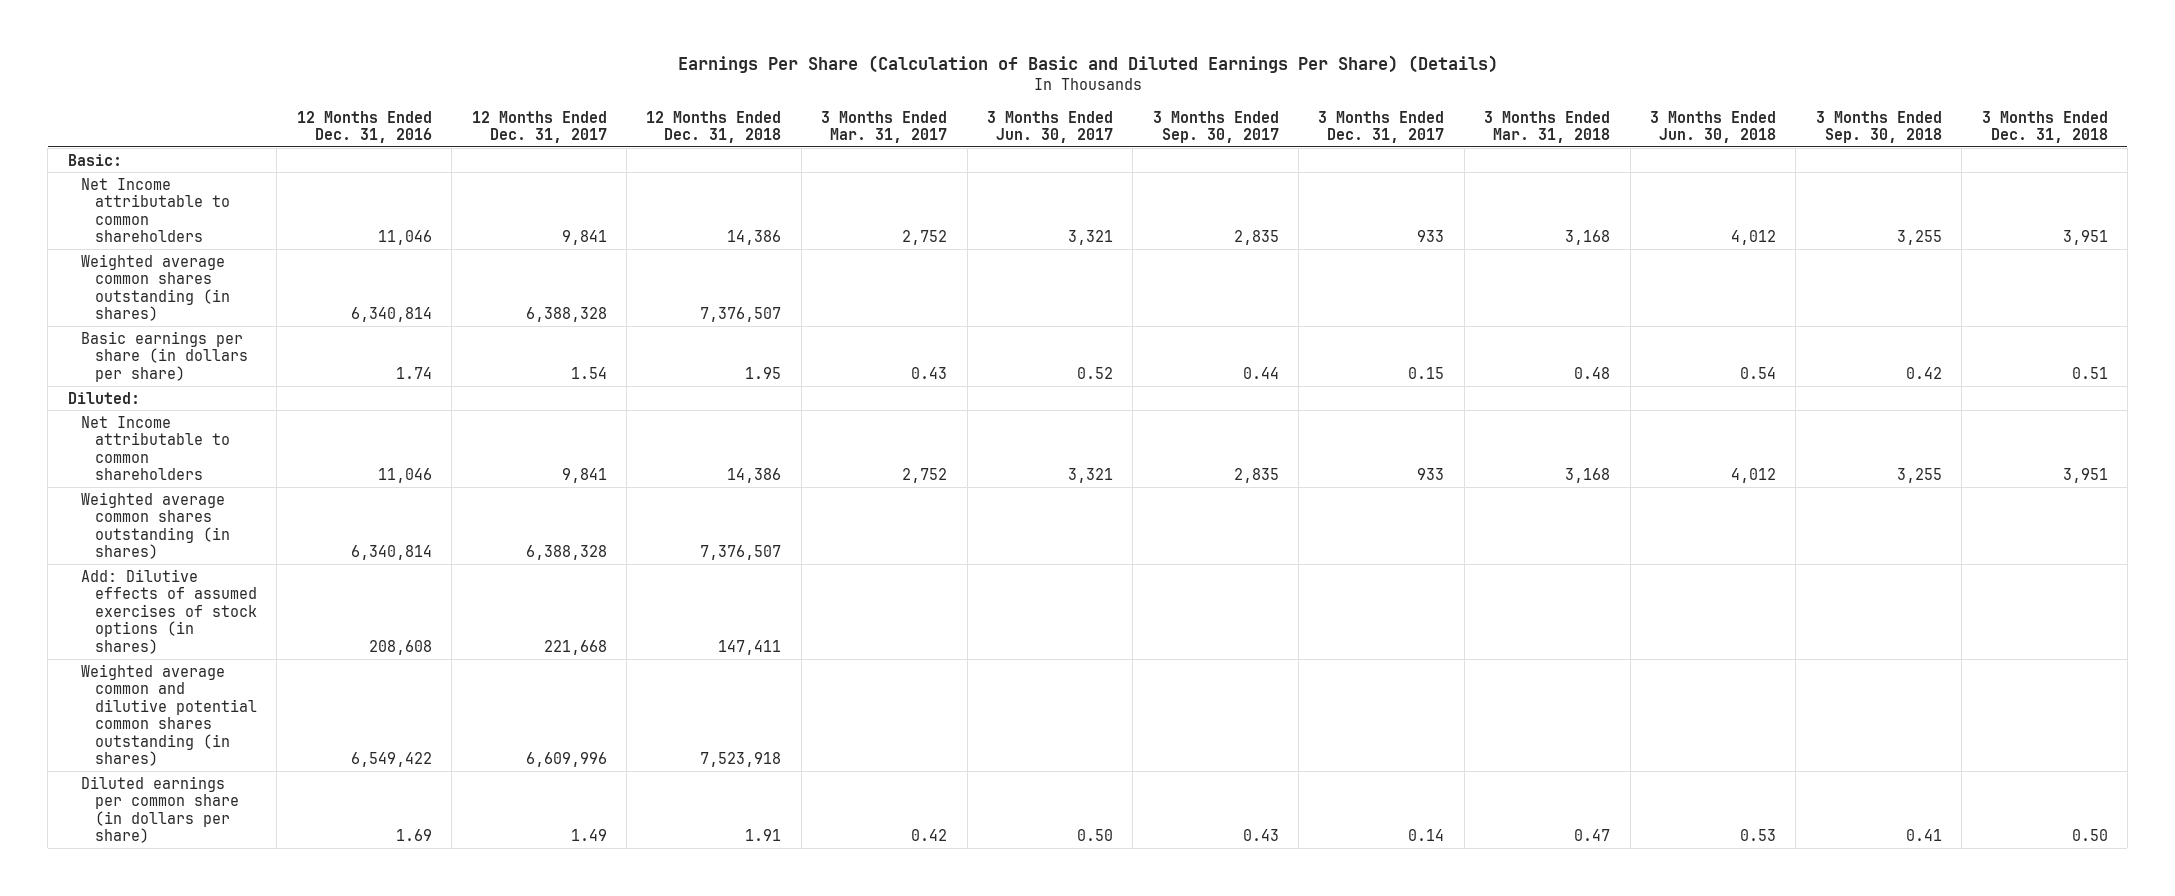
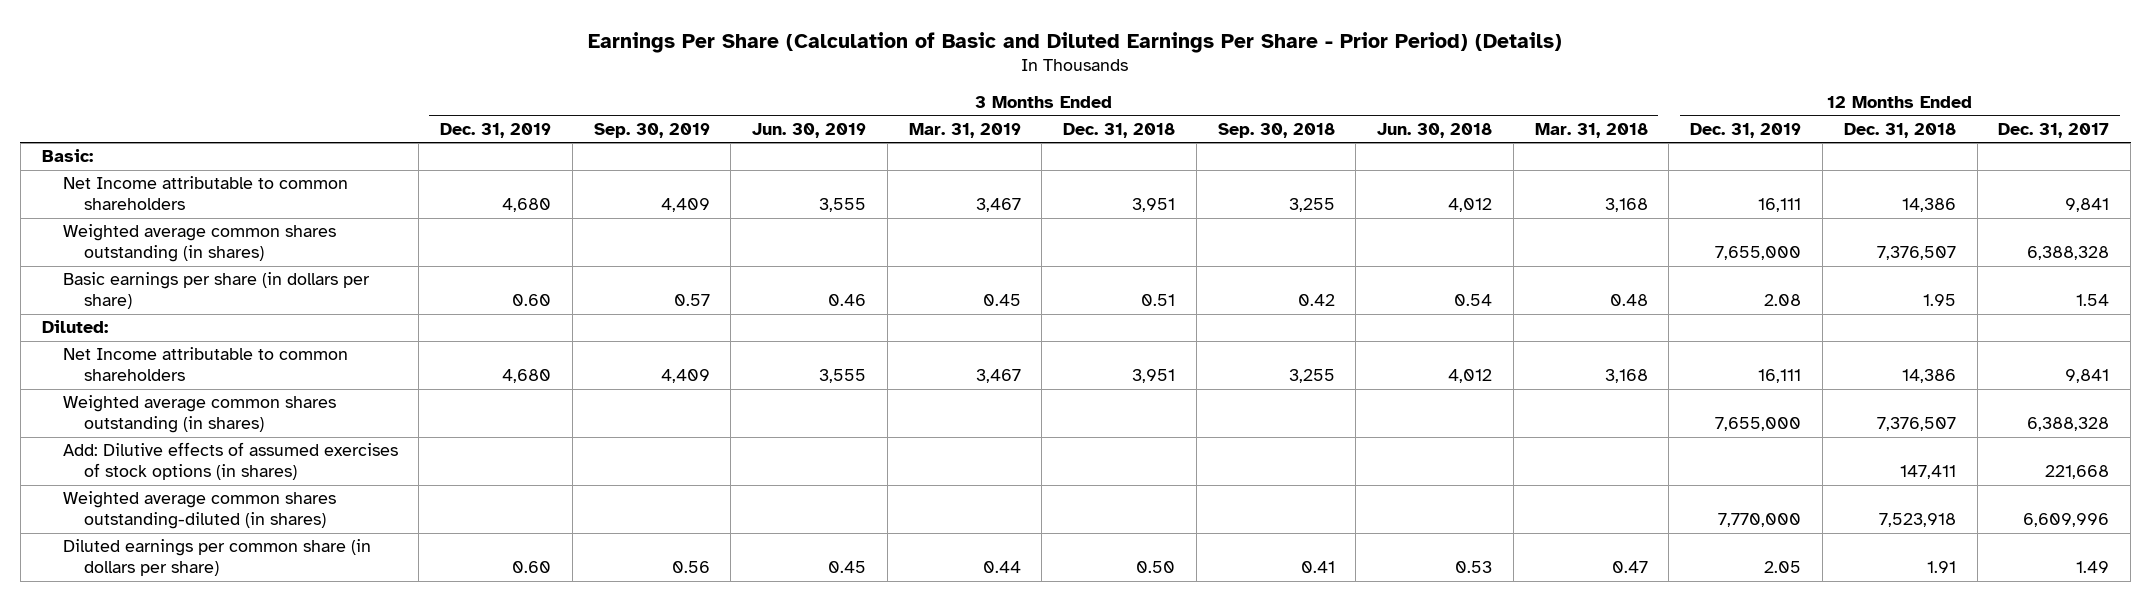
[677,55,1498,74] Earnings Per Share (Calculation of Basic and Diluted Earnings Per Share) (Details) -> [588,31,1563,53] Earnings Per Share (Calculation of Basic and Diluted Earnings Per Share - Prior Period) (Details)
[296,110,432,144] 12 Months Ended Dec. 31, 2016 -> none
[821,110,948,144] 3 Months Ended Mar. 31, 2017 -> none
[986,110,1113,144] 3 Months Ended Jun. 30, 2017 -> none
[1152,110,1279,144] 3 Months Ended Sep. 30, 2017 -> none
[1318,110,1445,144] 3 Months Ended Dec. 31, 2017 -> none
none -> [440,122,552,138] Dec. 31, 2019
none -> [593,122,710,138] Sep. 30, 2019
none -> [752,122,867,138] Jun. 30, 2019
none -> [908,122,1021,138] Mar. 31, 2019
none -> [1690,122,1802,138] Dec. 31, 2019
[81,663,258,767] Weighted average common and dilutive potential common shares outstanding (in shares) -> [62,491,336,530] Weighted average common shares outstanding-diluted (in shares)

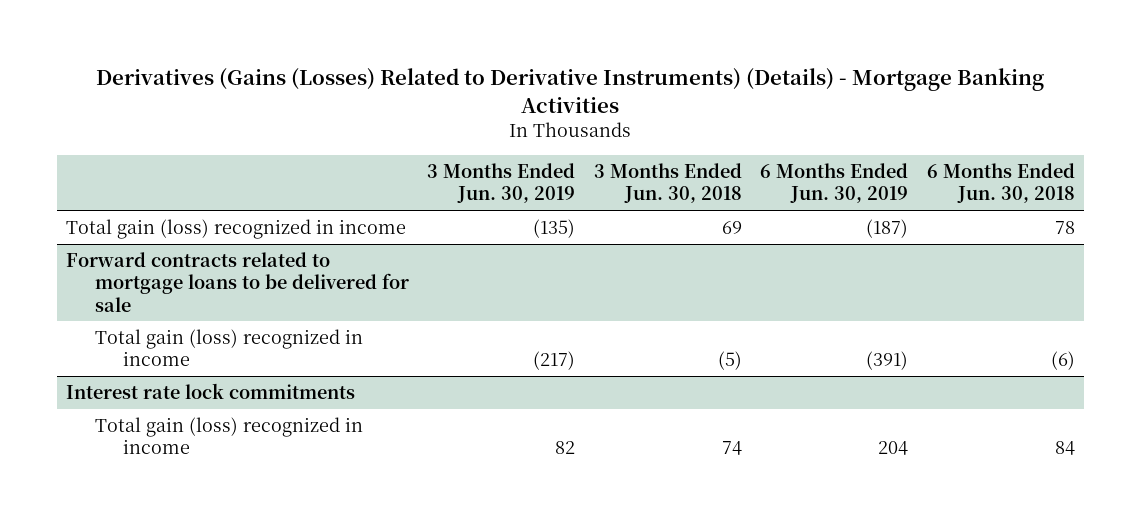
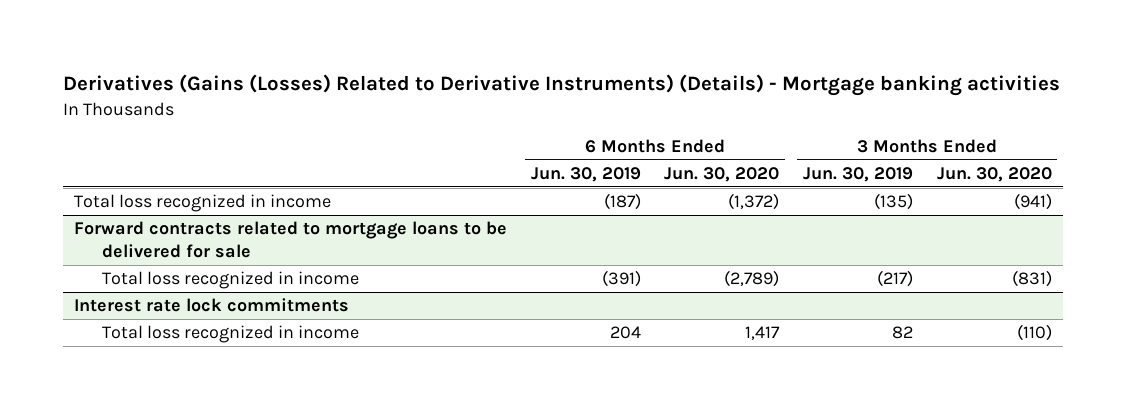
[96,68,1045,113] Derivatives (Gains (Losses) Related to Derivative Instruments) (Details) - Mortgage Banking Activities -> [62,74,1060,97] Derivatives (Gains (Losses) Related to Derivative Instruments) (Details) - Mortgage banking activities
[593,163,742,204] 3 Months Ended Jun. 30, 2018 -> none
[926,163,1075,204] 6 Months Ended Jun. 30, 2018 -> none
none -> [664,166,780,182] Jun. 30, 2020
none -> [936,166,1052,182] Jun. 30, 2020
[66,218,407,239] Total gain (loss) recognized in income -> [74,194,332,213] Total loss recognized in income
[94,328,363,367] Total gain (loss) recognized in income -> [101,271,359,290] Total loss recognized in income
[94,416,363,455] Total gain (loss) recognized in income -> [101,325,359,344] Total loss recognized in income

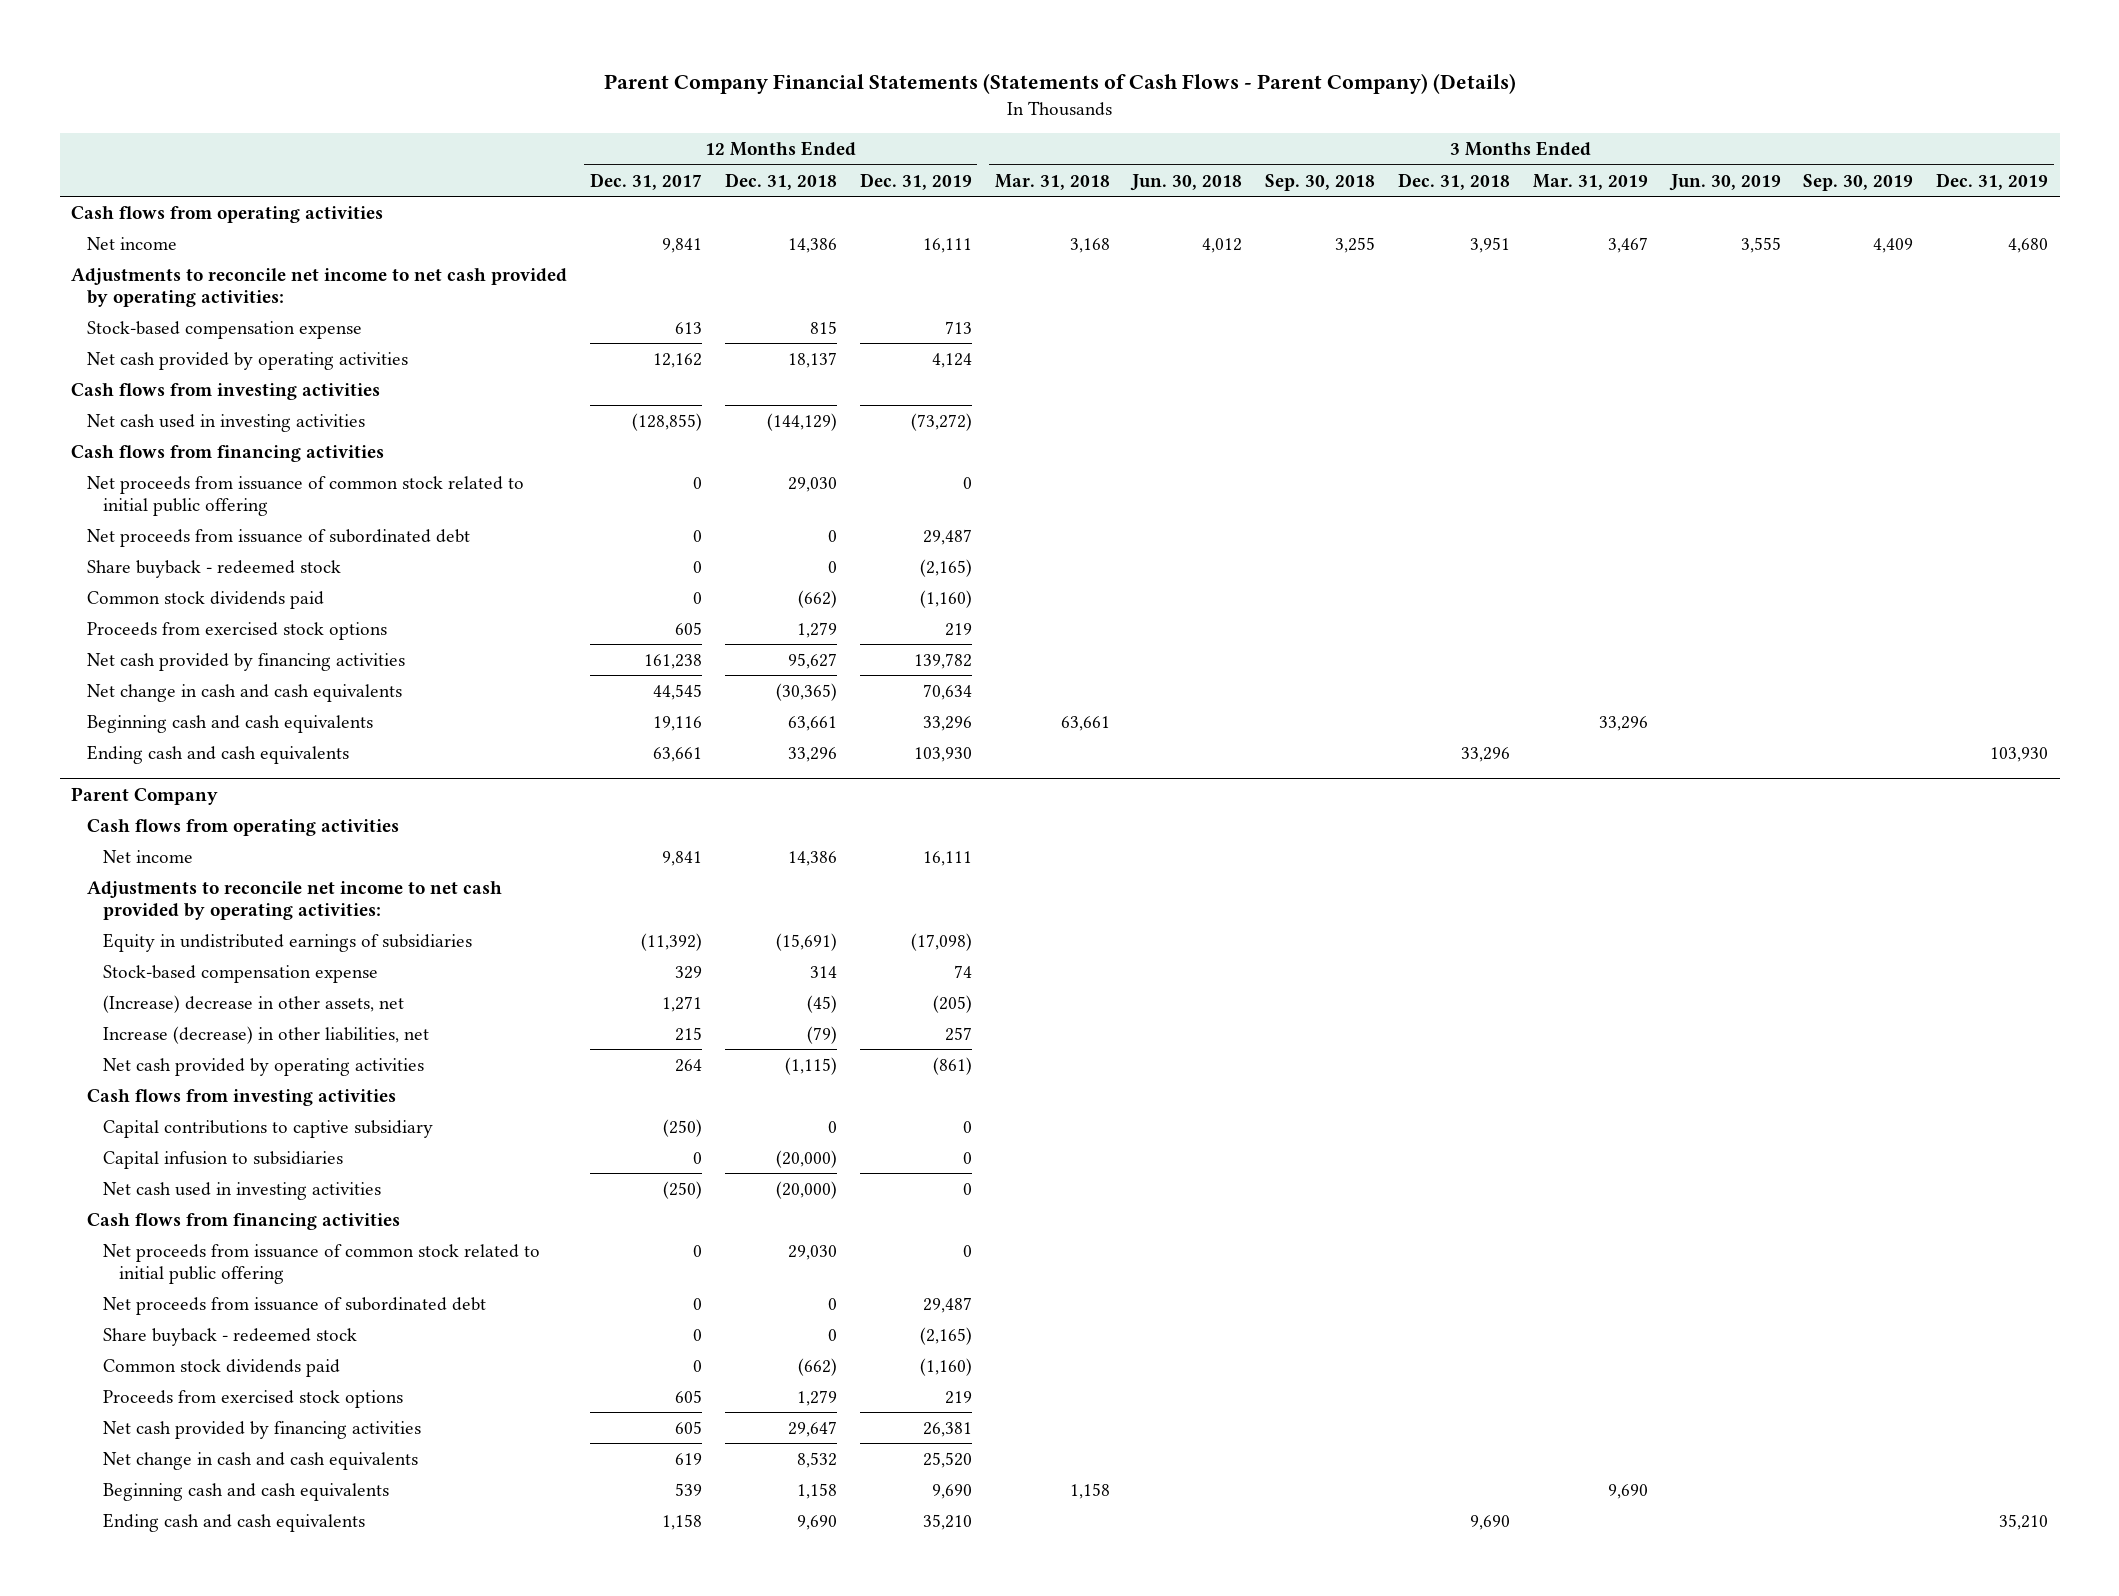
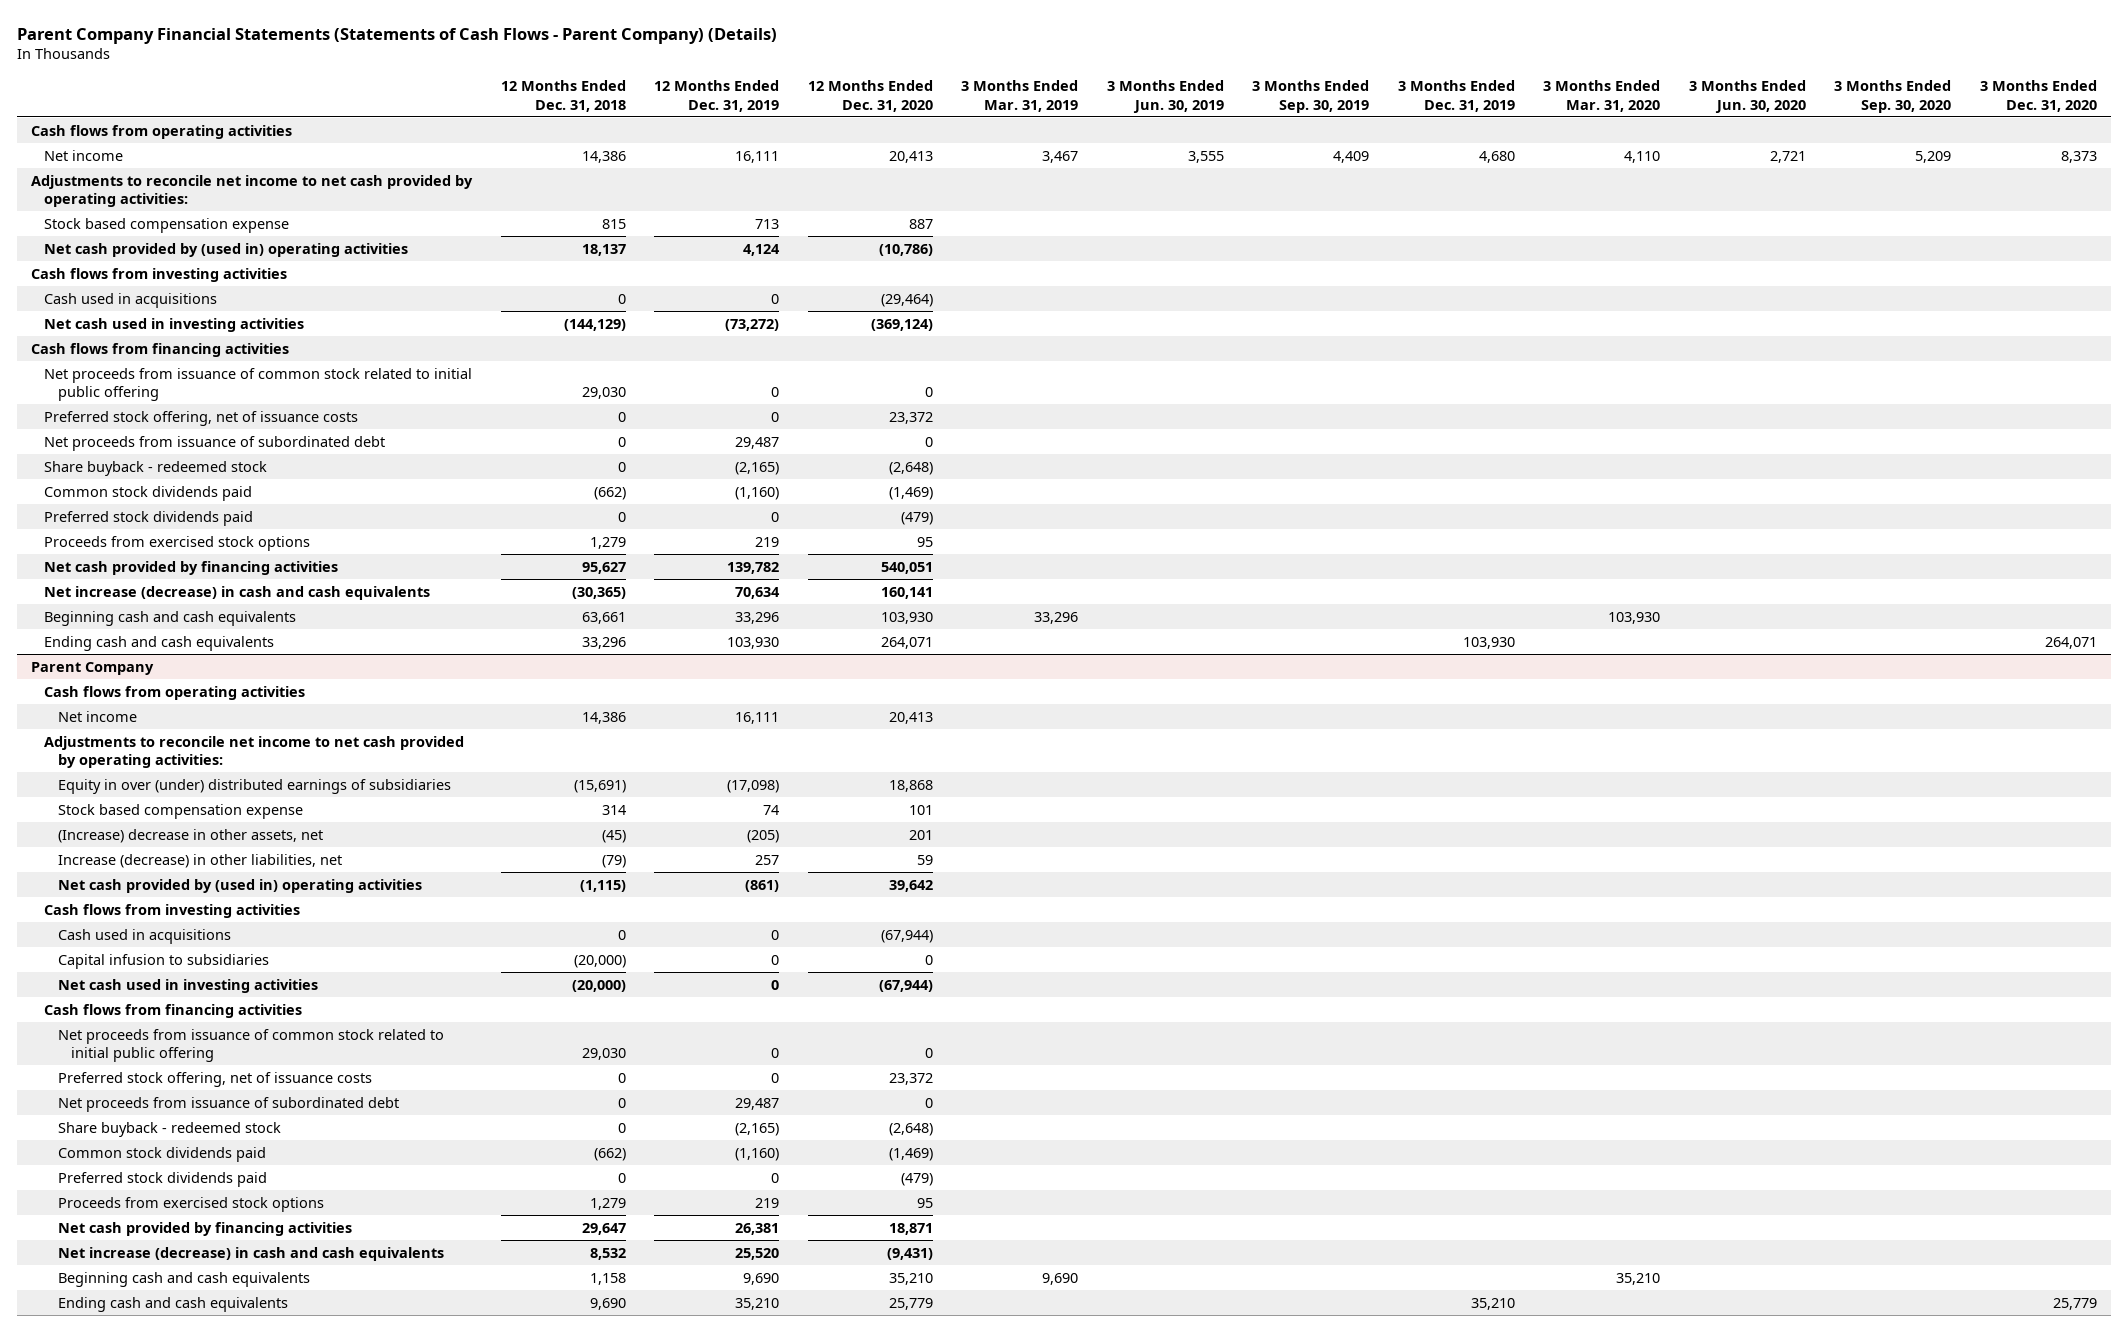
[590,172,703,190] Dec. 31, 2017 -> none
[994,173,1110,190] Mar. 31, 2018 -> none
[1130,173,1243,191] Jun. 30, 2018 -> none
[1265,173,1376,191] Sep. 30, 2018 -> none
[1397,172,1510,190] Dec. 31, 2018 -> none
none -> [807,80,933,112] 12 Months Ended Dec. 31, 2020
none -> [1543,80,1661,112] 3 Months Ended Mar. 31, 2020
none -> [1688,80,1806,113] 3 Months Ended Jun. 30, 2020
none -> [1834,80,1952,113] 3 Months Ended Sep. 30, 2020
none -> [1979,80,2097,112] 3 Months Ended Dec. 31, 2020
[87,320,363,339] Stock-based compensation expense -> [44,217,290,233] Stock based compensation expense
[87,351,409,370] Net cash provided by operating activities -> [44,242,409,257] Net cash provided by (used in) operating activities
none -> [44,292,218,308] Cash used in acquisitions
none -> [44,410,359,426] Preferred stock offering, net of issuance costs
none -> [44,510,254,526] Preferred stock dividends paid
[87,683,403,702] Net change in cash and cash equivalents -> [44,585,431,600] Net increase (decrease) in cash and cash equivalents
[103,932,473,952] Equity in undistributed earnings of subsidiaries -> [57,778,451,794] Equity in over (under) distributed earnings of subsidiaries
[103,964,379,983] Stock-based compensation expense -> [57,803,303,819] Stock based compensation expense
[103,1057,425,1076] Net cash provided by operating activities -> [57,878,422,893] Net cash provided by (used in) operating activities
[103,1119,434,1138] Capital contributions to captive subsidiary -> none
none -> [57,928,231,944] Cash used in acquisitions
none -> [57,1071,372,1087] Preferred stock offering, net of issuance costs
none -> [57,1171,267,1187] Preferred stock dividends paid
[103,1451,419,1470] Net change in cash and cash equivalents -> [57,1246,444,1261] Net increase (decrease) in cash and cash equivalents

